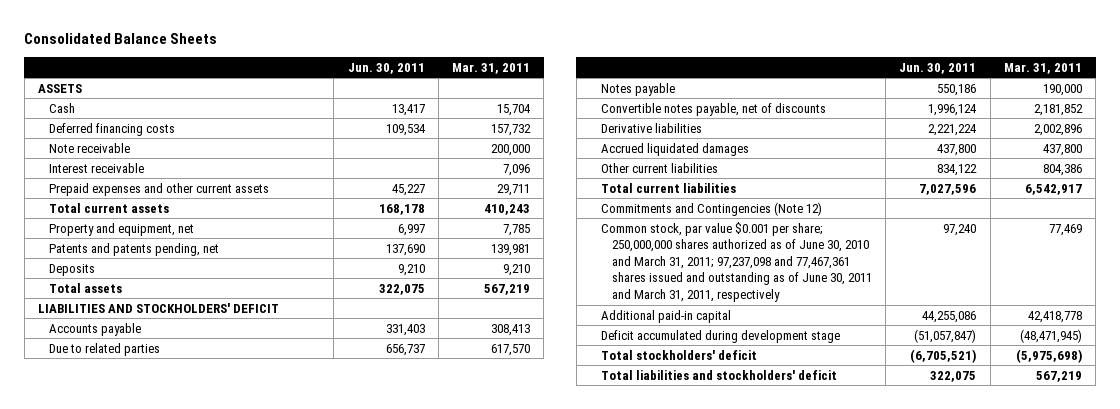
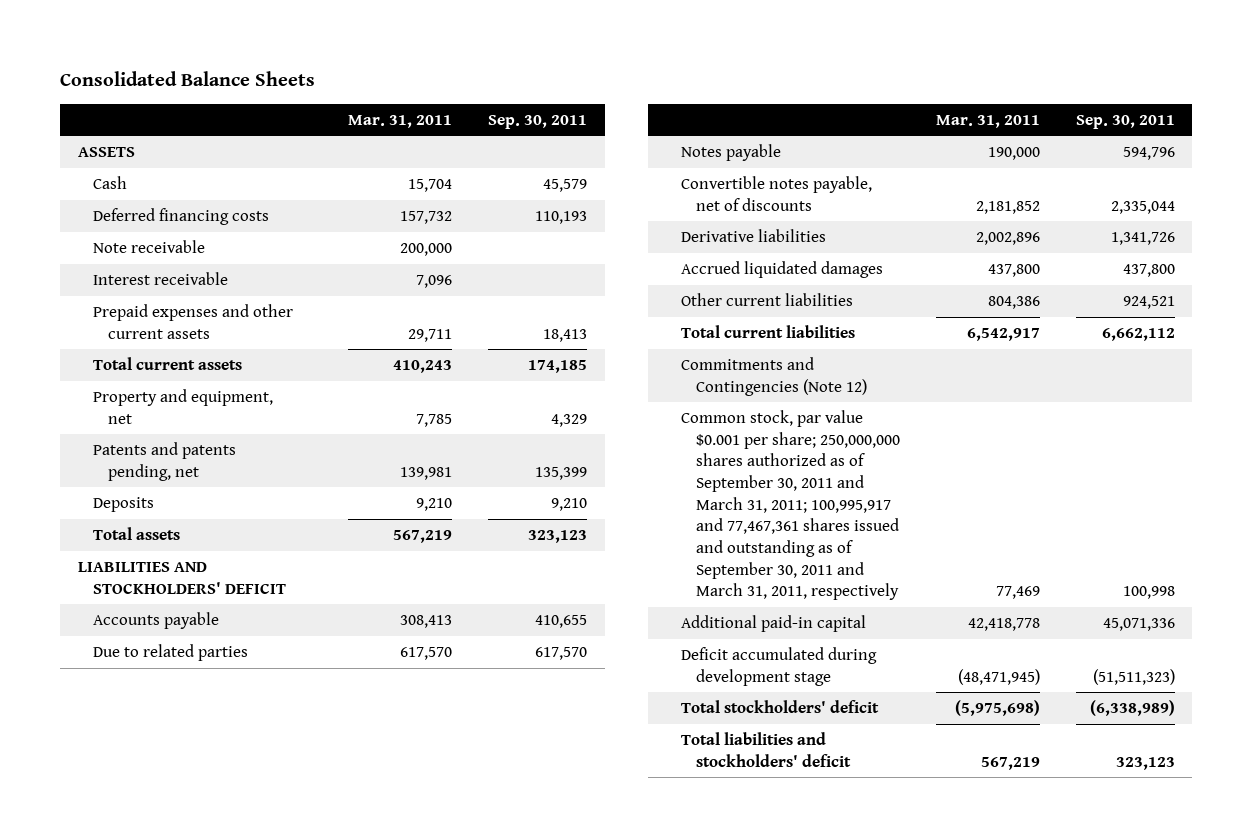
[347,62,425,74] Jun. 30, 2011 -> none
none -> [487,114,587,129] Sep. 30, 2011
[600,221,872,303] Common stock, par value $0.001 per share; 250,000,000 shares authorized as of June 30, 2010 and March 31, 2011; 97,237,098 and 77,467,361 shares issued and outstanding as of June 30, 2011 and March 31, 2011, respectively -> [680,410,901,601] Common stock, par value $0.001 per share; 250,000,000 shares authorized as of September 30, 2011 and March 31, 2011; 100,995,917 and 77,467,361 shares issued and outstanding as of September 30, 2011 and March 31, 2011, respectively

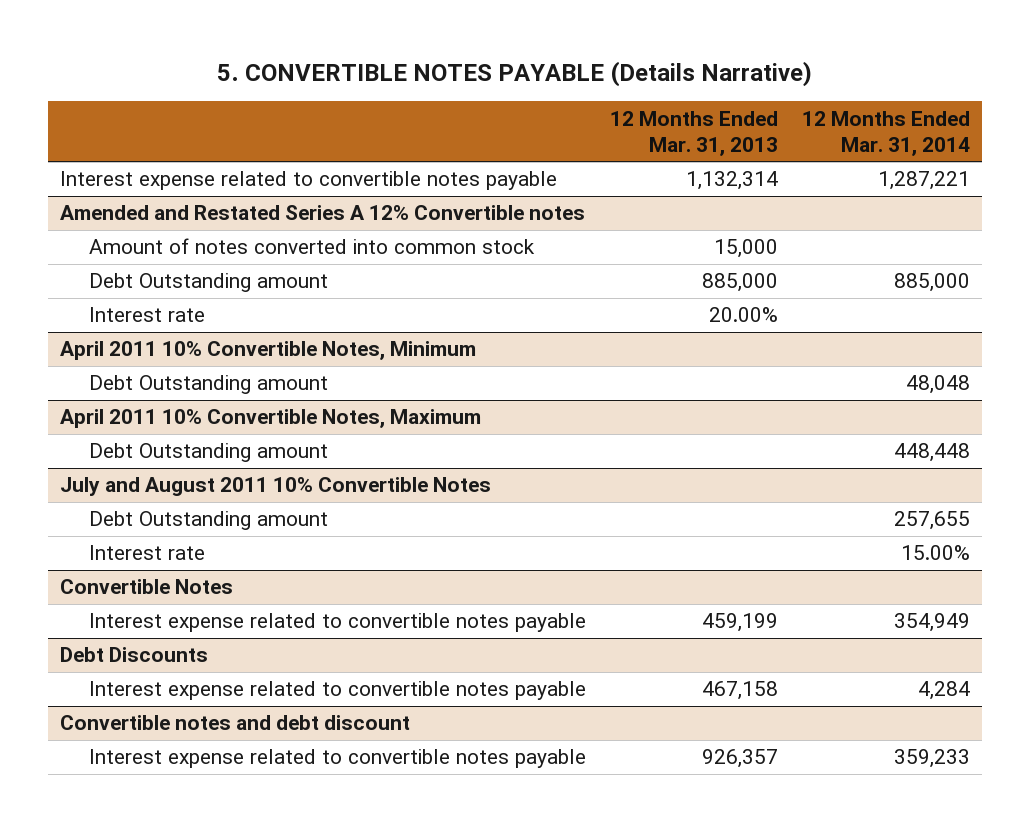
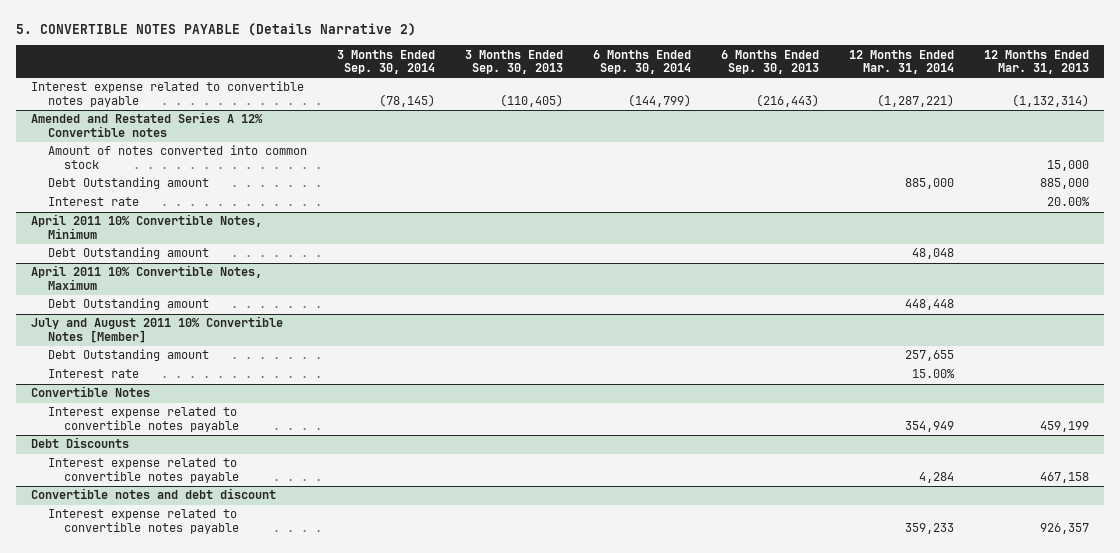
[217,60,813,87] 5. CONVERTIBLE NOTES PAYABLE (Details Narrative) -> [16,22,417,36] 5. CONVERTIBLE NOTES PAYABLE (Details Narrative 2)
none -> [336,49,435,74] 3 Months Ended Sep. 30, 2014
none -> [464,49,563,74] 3 Months Ended Sep. 30, 2013
none -> [592,49,691,74] 6 Months Ended Sep. 30, 2014
none -> [720,49,819,74] 6 Months Ended Sep. 30, 2013
[685,171,778,191] 1,132,314 -> [1012,93,1090,107] (1,132,314)
[878,171,971,191] 1,287,221 -> [877,93,955,107] (1,287,221)
[60,477,492,497] July and August 2011 10% Convertible Notes -> [31,316,284,343] July and August 2011 10% Convertible Notes [Member]

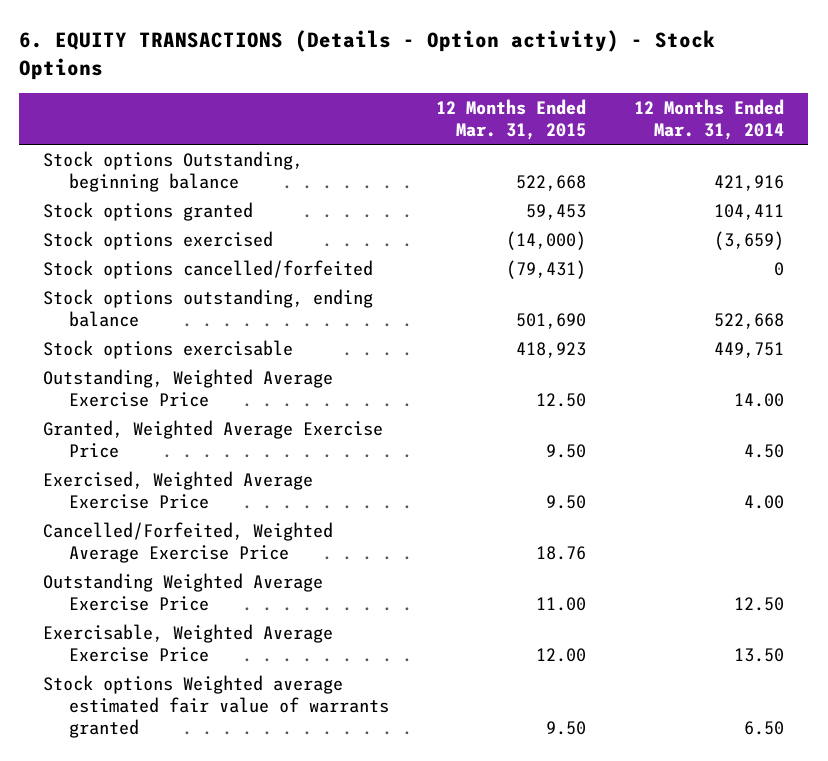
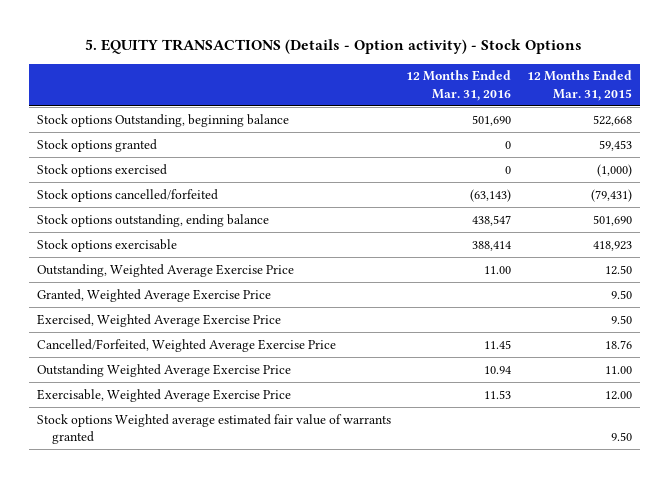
[19,30,716,81] 6. EQUITY TRANSACTIONS (Details - Option activity) - Stock Options -> [85,39,583,55] 5. EQUITY TRANSACTIONS (Details - Option activity) - Stock Options
[634,98,785,140] 12 Months Ended Mar. 31, 2014 -> none
none -> [406,70,512,101] 12 Months Ended Mar. 31, 2016
[506,230,587,250] (14,000) -> [596,163,632,177] (1,000)

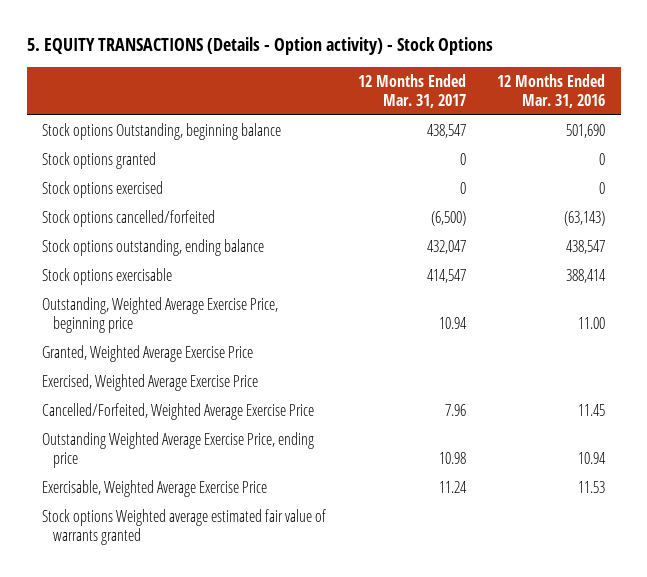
[526,70,632,101] 12 Months Ended Mar. 31, 2015 -> none
none -> [357,74,466,108] 12 Months Ended Mar. 31, 2017
[36,263,294,277] Outstanding, Weighted Average Exercise Price -> [42,297,279,333] Outstanding, Weighted Average Exercise Price, beginning price
[36,363,291,377] Outstanding Weighted Average Exercise Price -> [42,432,315,468] Outstanding Weighted Average Exercise Price, ending price

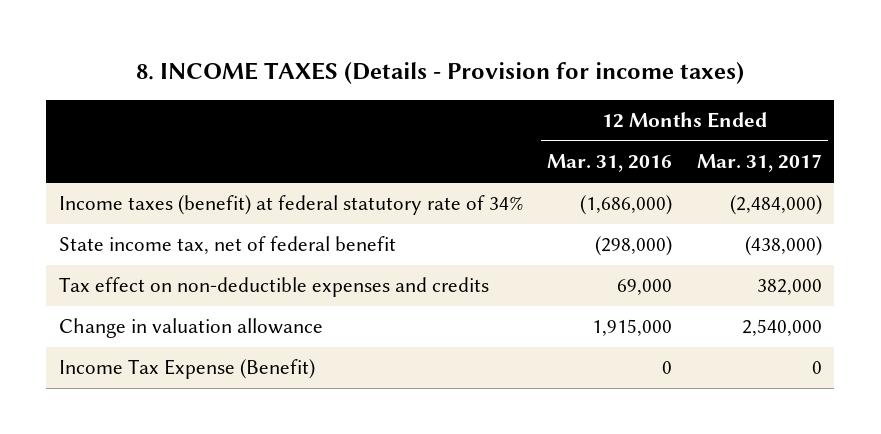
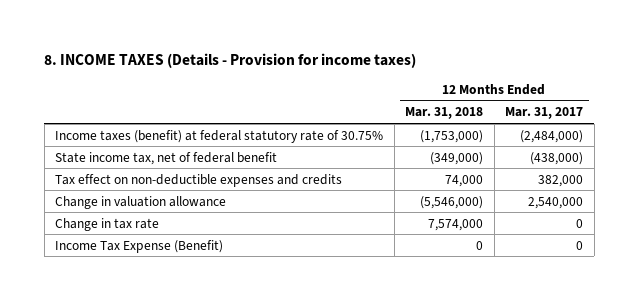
[547,154,673,173] Mar. 31, 2016 -> none
none -> [405,107,484,120] Mar. 31, 2018
[58,195,523,216] Income taxes (benefit) at federal statutory rate of 34% -> [55,129,384,143] Income taxes (benefit) at federal statutory rate of 30.75%
none -> [55,217,160,231] Change in tax rate

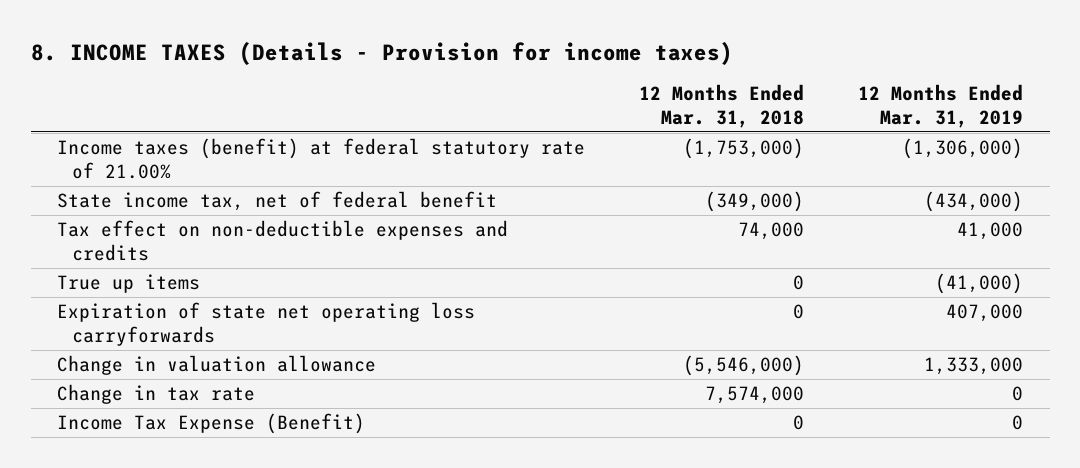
[505,107,584,120] Mar. 31, 2017 -> none
none -> [857,84,1023,129] 12 Months Ended Mar. 31, 2019
[55,129,384,143] Income taxes (benefit) at federal statutory rate of 30.75% -> [57,138,586,179] Income taxes (benefit) at federal statutory rate of 21.00%
none -> [57,274,201,294] True up items
none -> [57,302,476,346] Expiration of state net operating loss carryforwards

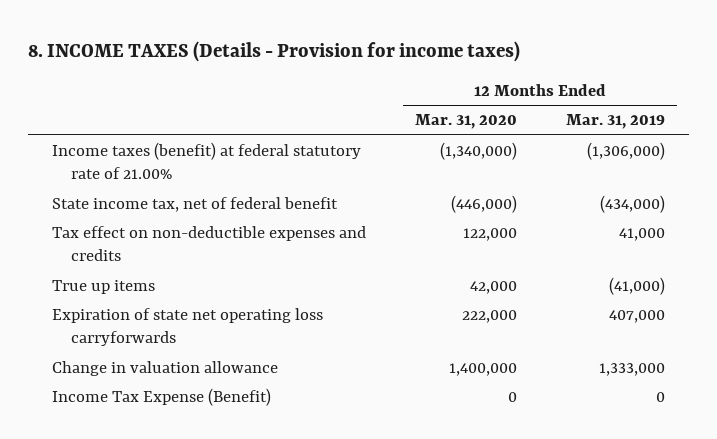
[639,84,805,129] 12 Months Ended Mar. 31, 2018 -> none
none -> [415,114,518,130] Mar. 31, 2020
[57,384,256,405] Change in tax rate -> none

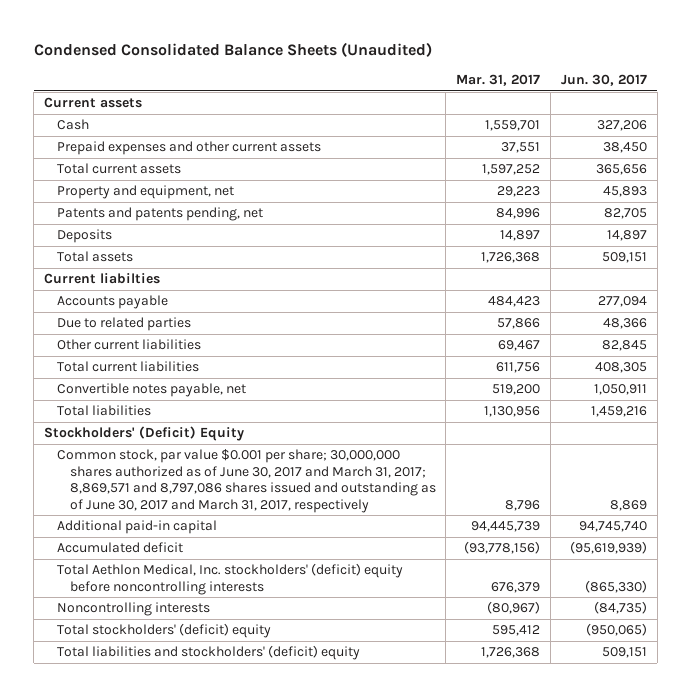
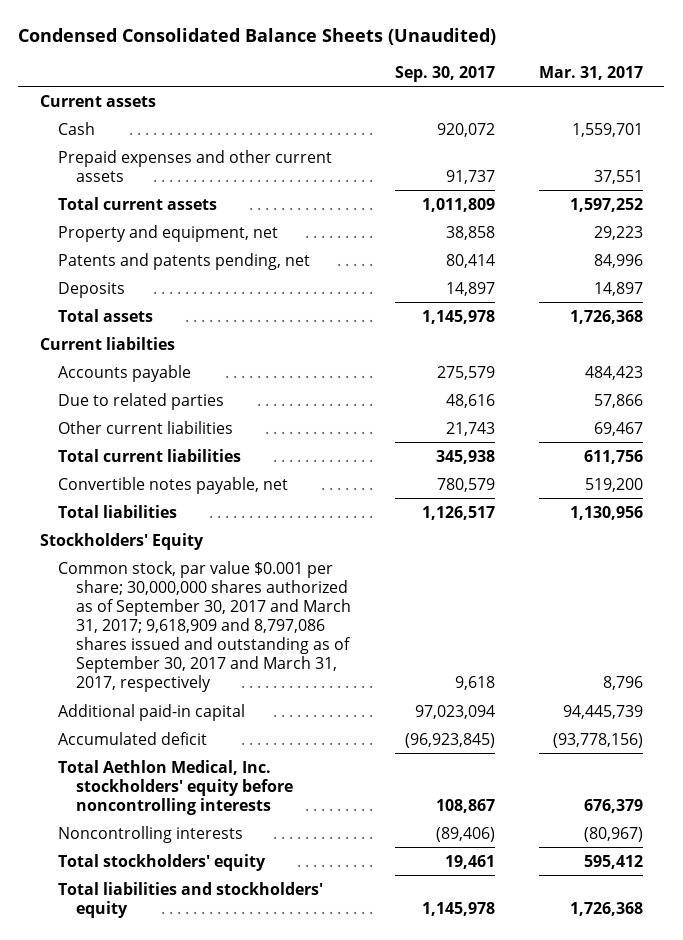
[560,74,647,87] Jun. 30, 2017 -> none
none -> [394,65,495,82] Sep. 30, 2017
[43,426,244,442] Stockholders' (Deficit) Equity -> [40,532,205,550] Stockholders' Equity
[56,449,436,513] Common stock, par value $0.001 per share; 30,000,000 shares authorized as of June 30, 2017 and March 31, 2017; 8,869,571 and 8,797,086 shares issued and outstanding as of June 30, 2017 and March 31, 2017, respectively -> [58,560,351,693] Common stock, par value $0.001 per share; 30,000,000 shares authorized as of September 30, 2017 and March 31, 2017; 9,618,909 and 8,797,086 shares issued and outstanding as of September 30, 2017 and March 31, 2017, respectively
[56,563,403,595] Total Aethlon Medical, Inc. stockholders' (deficit) equity before noncontrolling interests -> [58,759,293,815] Total Aethlon Medical, Inc. stockholders' equity before noncontrolling interests
[56,623,271,639] Total stockholders' (deficit) equity -> [58,853,267,871] Total stockholders' equity
[56,645,360,661] Total liabilities and stockholders' (deficit) equity -> [58,881,324,918] Total liabilities and stockholders' equity

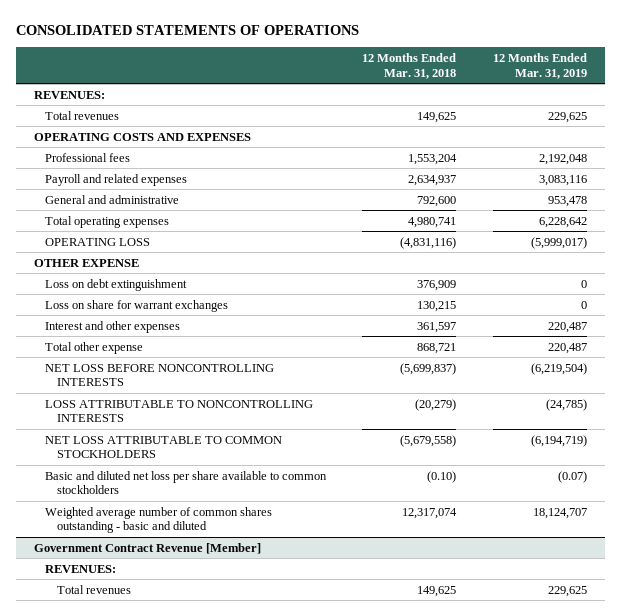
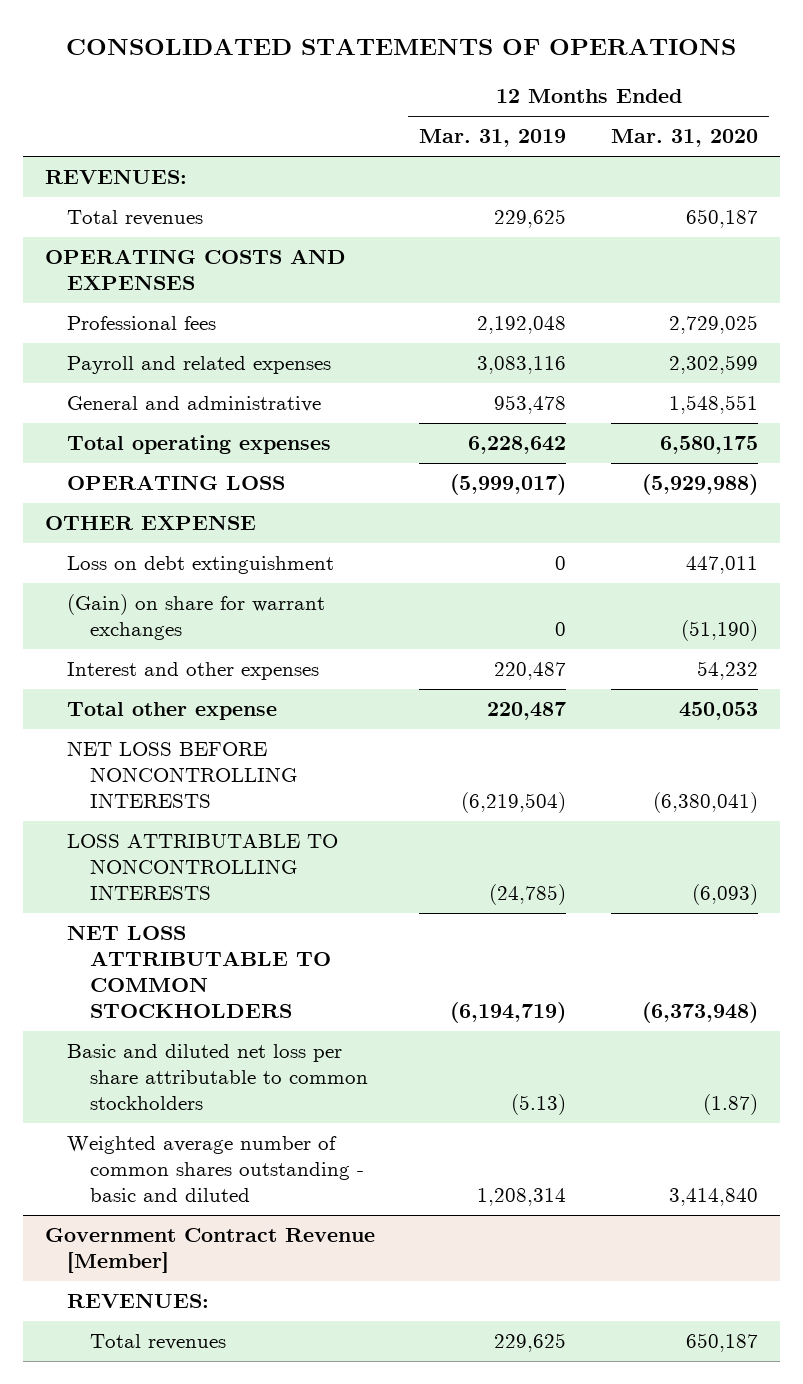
[362,53,457,79] 12 Months Ended Mar. 31, 2018 -> none
none -> [610,129,758,148] Mar. 31, 2020
[45,299,229,312] Loss on share for warrant exchanges -> [67,594,326,641] (Gain) on share for warrant exchanges
[45,470,328,495] Basic and diluted net loss per share available to common stockholders -> [67,1044,368,1111] Basic and diluted net loss per share attributable to common stockholders
[557,470,587,483] (0.07) -> [511,1094,567,1116] (5.13)
[532,507,587,519] 18,124,707 -> [477,1188,567,1207] 1,208,314

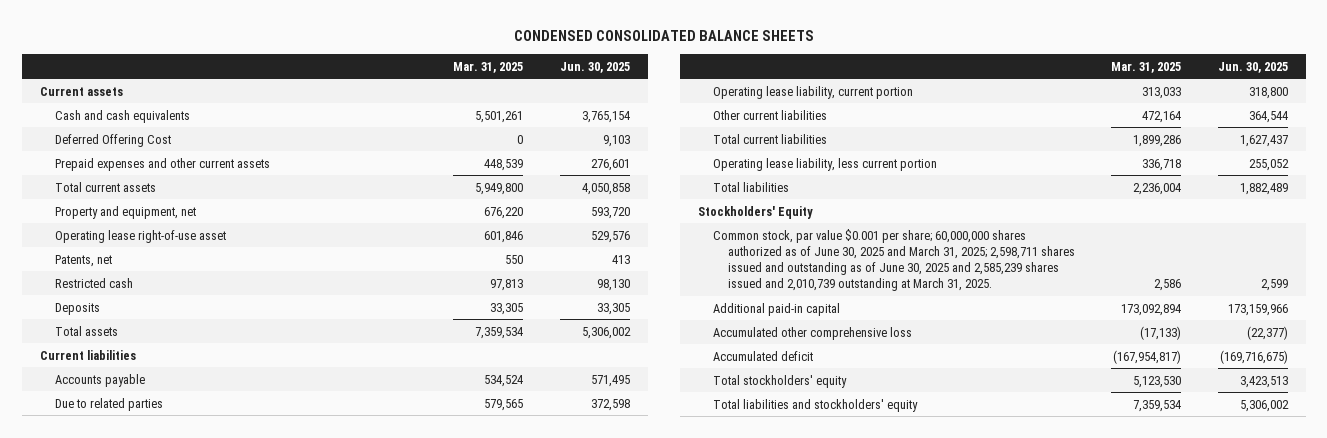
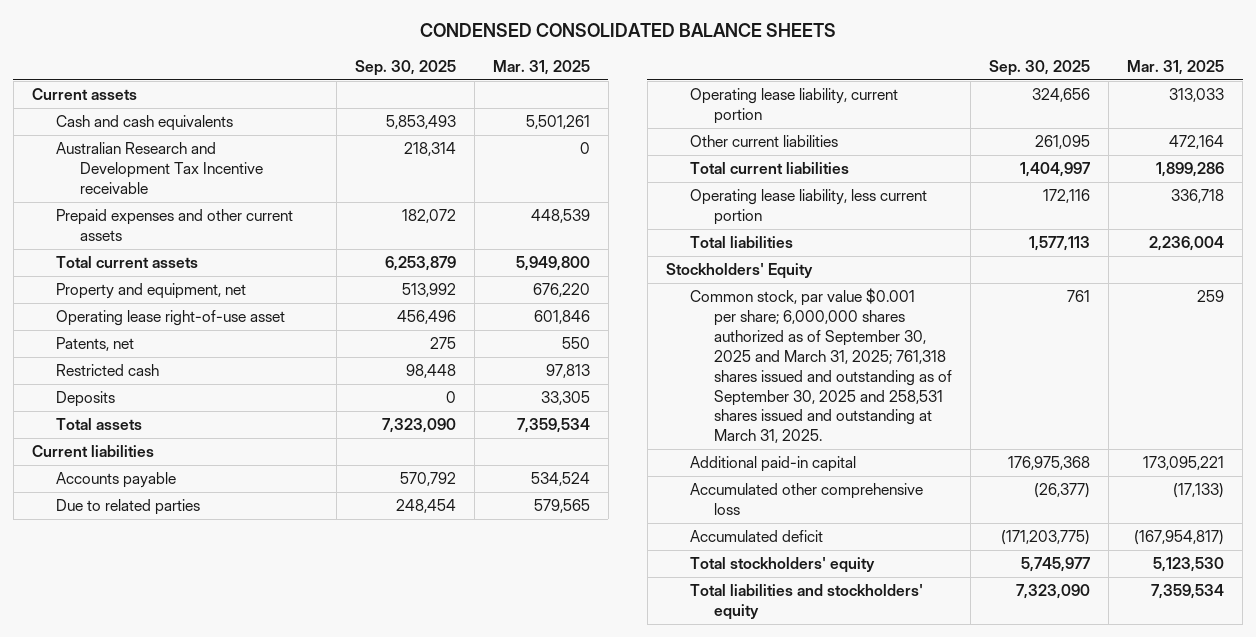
[559,61,630,73] Jun. 30, 2025 -> none
none -> [354,59,456,76] Sep. 30, 2025
[54,133,171,147] Deferred Offering Cost -> none
none -> [55,142,263,194] Australian Research and Development Tax Incentive receivable
[712,228,1075,292] Common stock, par value $0.001 per share; 60,000,000 shares authorized as of June 30, 2025 and March 31, 2025; 2,598,711 shares issued and outstanding as of June 30, 2025 and 2,585,239 shares issued and 2,010,739 outstanding at March 31, 2025. -> [689,288,952,444] Common stock, par value $0.001 per share; 6,000,000 shares authorized as of September 30, 2025 and March 31, 2025; 761,318 shares issued and outstanding as of September 30, 2025 and 258,531 shares issued and outstanding at March 31, 2025.
[1154,279,1182,292] 2,586 -> [1197,290,1225,303] 259
[1121,303,1182,316] 173,092,894 -> [1143,456,1225,471] 173,095,221

